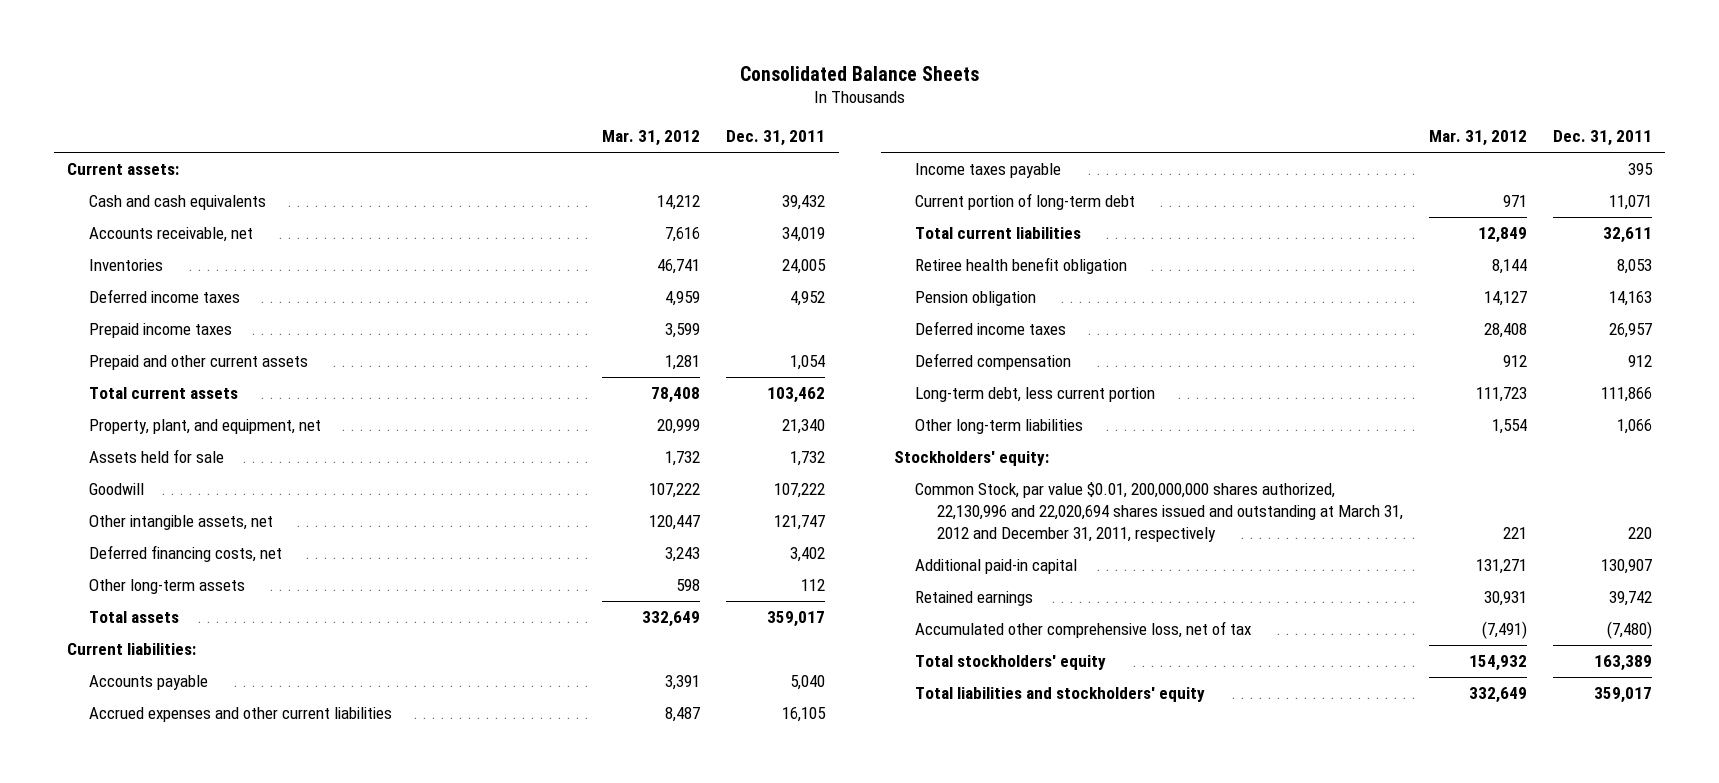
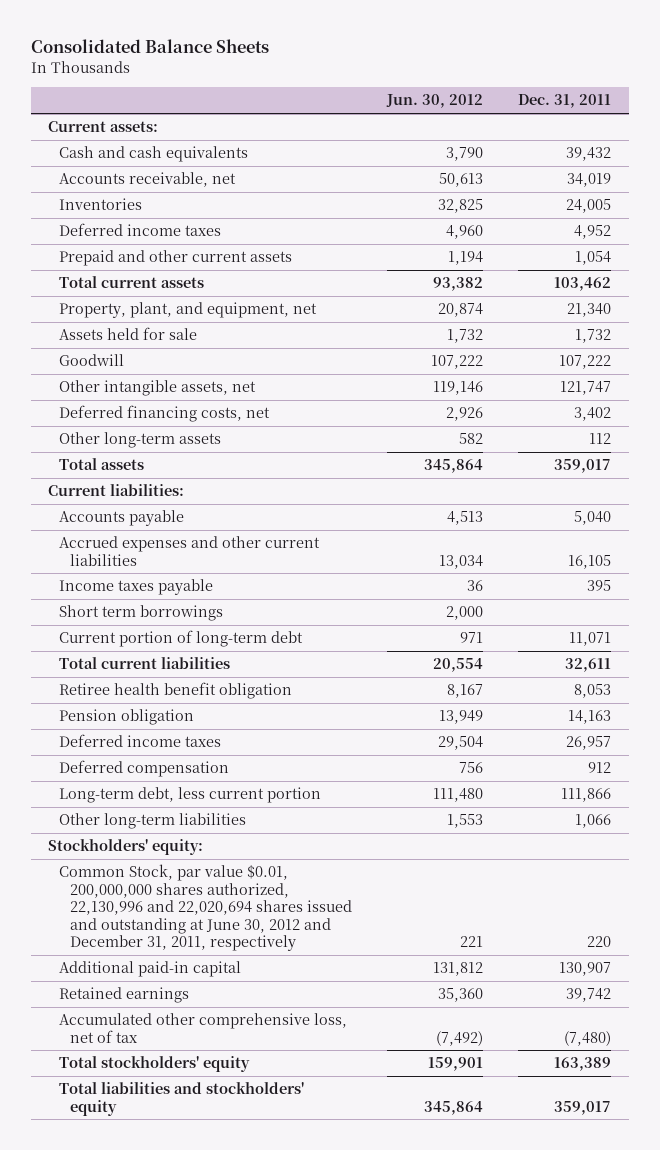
[602,130,701,147] Mar. 31, 2012 -> none
none -> [386,94,484,109] Jun. 30, 2012
[88,322,232,338] Prepaid income taxes -> none
none -> [58,605,223,622] Short term borrowings
[915,481,1403,542] Common Stock, par value $0.01, 200,000,000 shares authorized, 22,130,996 and 22,020,694 shares issued and outstanding at March 31, 2012 and December 31, 2011, respectively -> [58,864,352,952] Common Stock, par value $0.01, 200,000,000 shares authorized, 22,130,996 and 22,020,694 shares issued and outstanding at June 30, 2012 and December 31, 2011, respectively

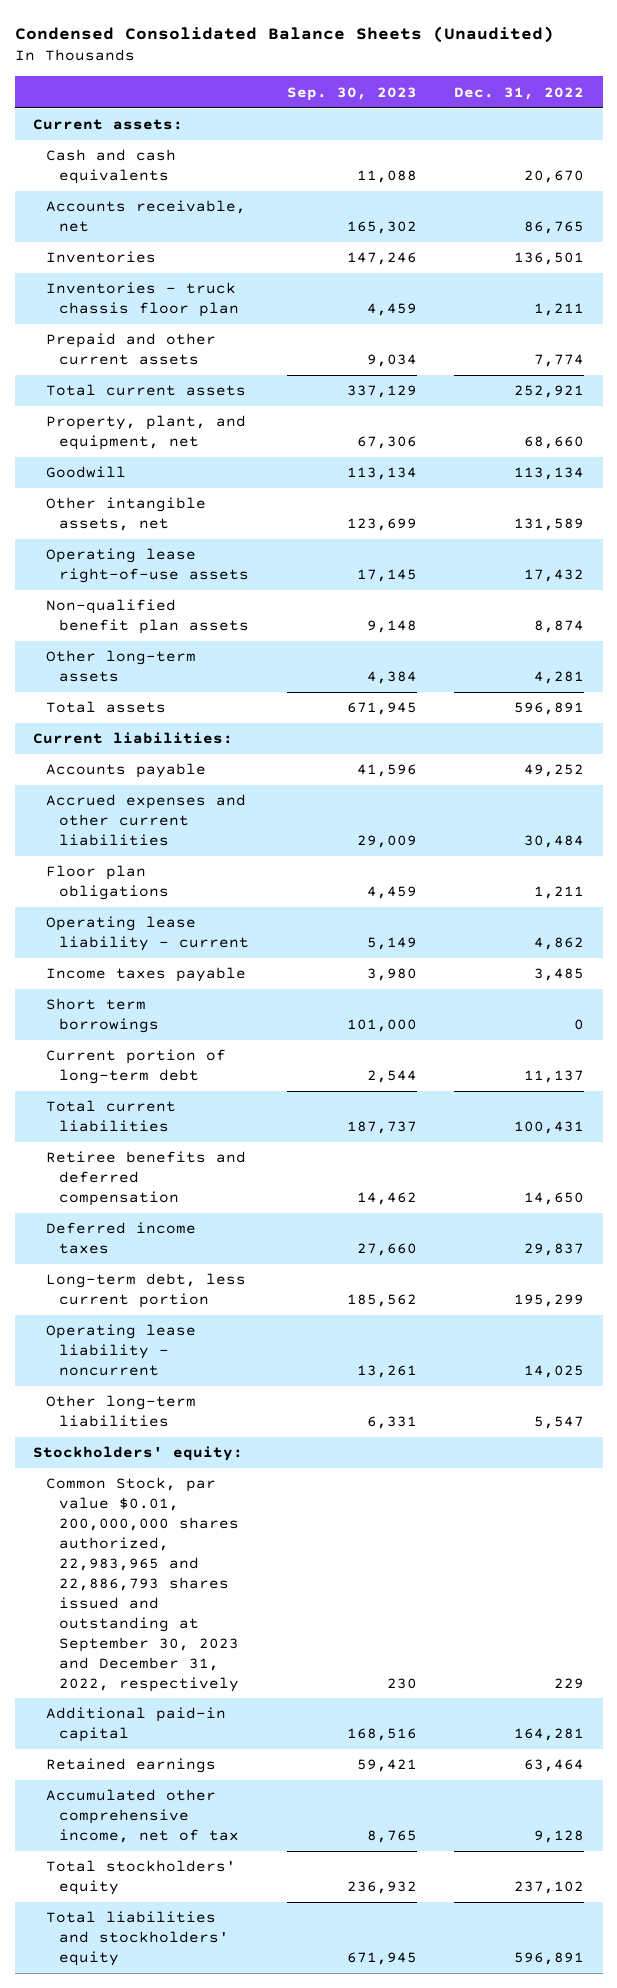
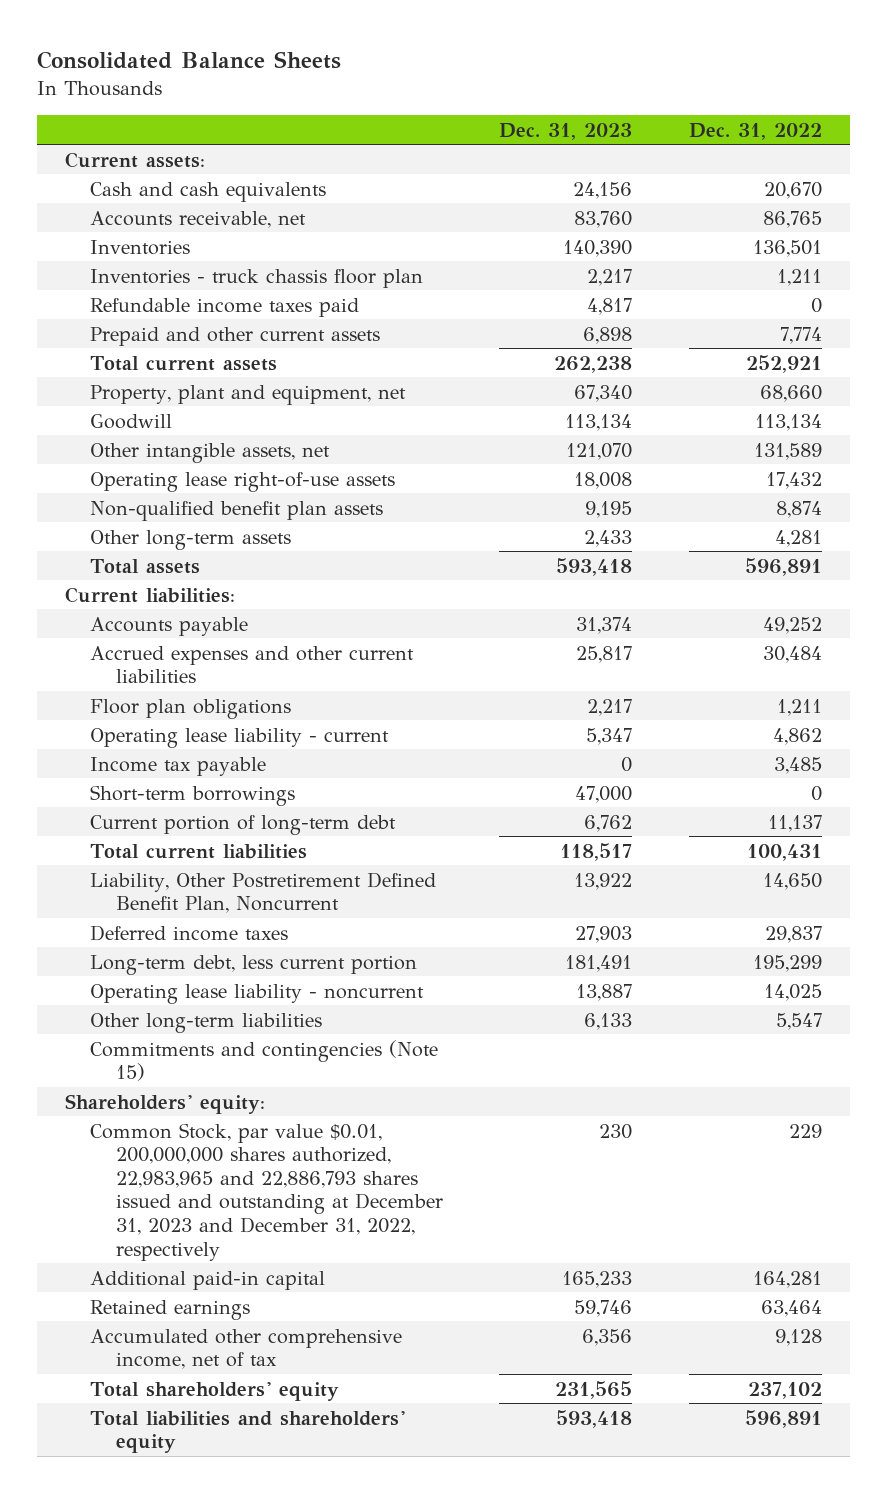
[14,26,554,44] Condensed Consolidated Balance Sheets (Unaudited) -> [36,50,341,69] Consolidated Balance Sheets
[286,86,417,101] Sep. 30, 2023 -> none
none -> [499,122,633,140] Dec. 31, 2023
none -> [90,297,360,317] Refundable income taxes paid
[46,415,247,451] Property, plant, and equipment, net -> [90,384,407,405] Property, plant and equipment, net
[46,967,247,983] Income taxes payable -> [90,756,267,776] Income tax payable
[46,998,160,1034] Short term borrowings -> [90,784,296,806] Short-term borrowings
[46,1151,247,1207] Retiree benefits and deferred compensation -> [90,871,437,914] Liability, Other Postretirement Defined Benefit Plan, Noncurrent
none -> [90,1039,439,1082] Commitments and contingencies (Note 15)
[33,1446,244,1462] Stockholders' equity: -> [64,1093,265,1114] Shareholders' equity:
[46,1477,240,1692] Common Stock, par value $0.01, 200,000,000 shares authorized, 22,983,965 and 22,886,793 shares issued and outstanding at September 30, 2023 and December 31, 2022, respectively -> [90,1122,443,1261] Common Stock, par value $0.01, 200,000,000 shares authorized, 22,983,965 and 22,886,793 shares issued and outstanding at December 31, 2023 and December 31, 2022, respectively
[46,1860,237,1896] Total stockholders' equity -> [90,1381,340,1401] Total shareholders' equity
[46,1911,230,1967] Total liabilities and stockholders' equity -> [90,1410,406,1454] Total liabilities and shareholders' equity

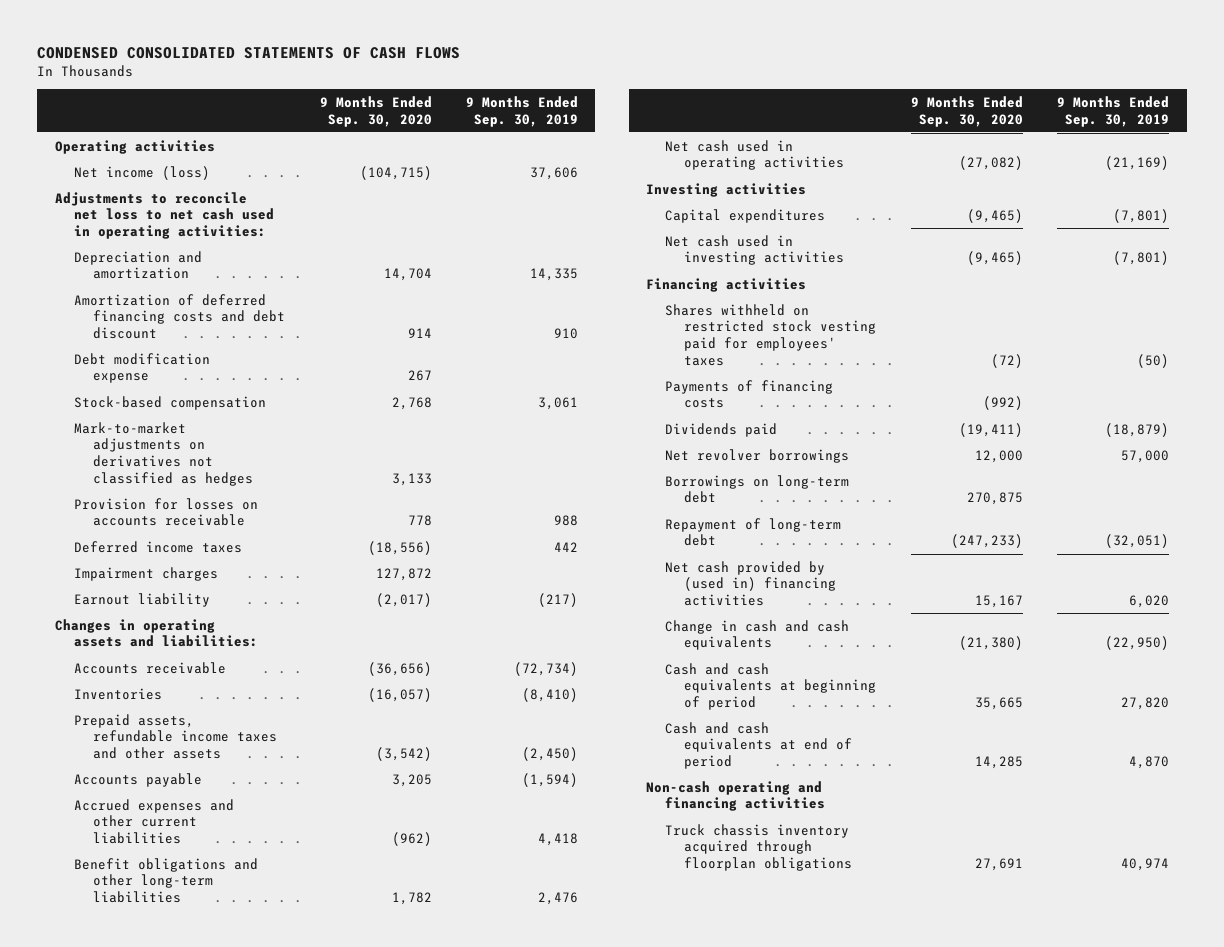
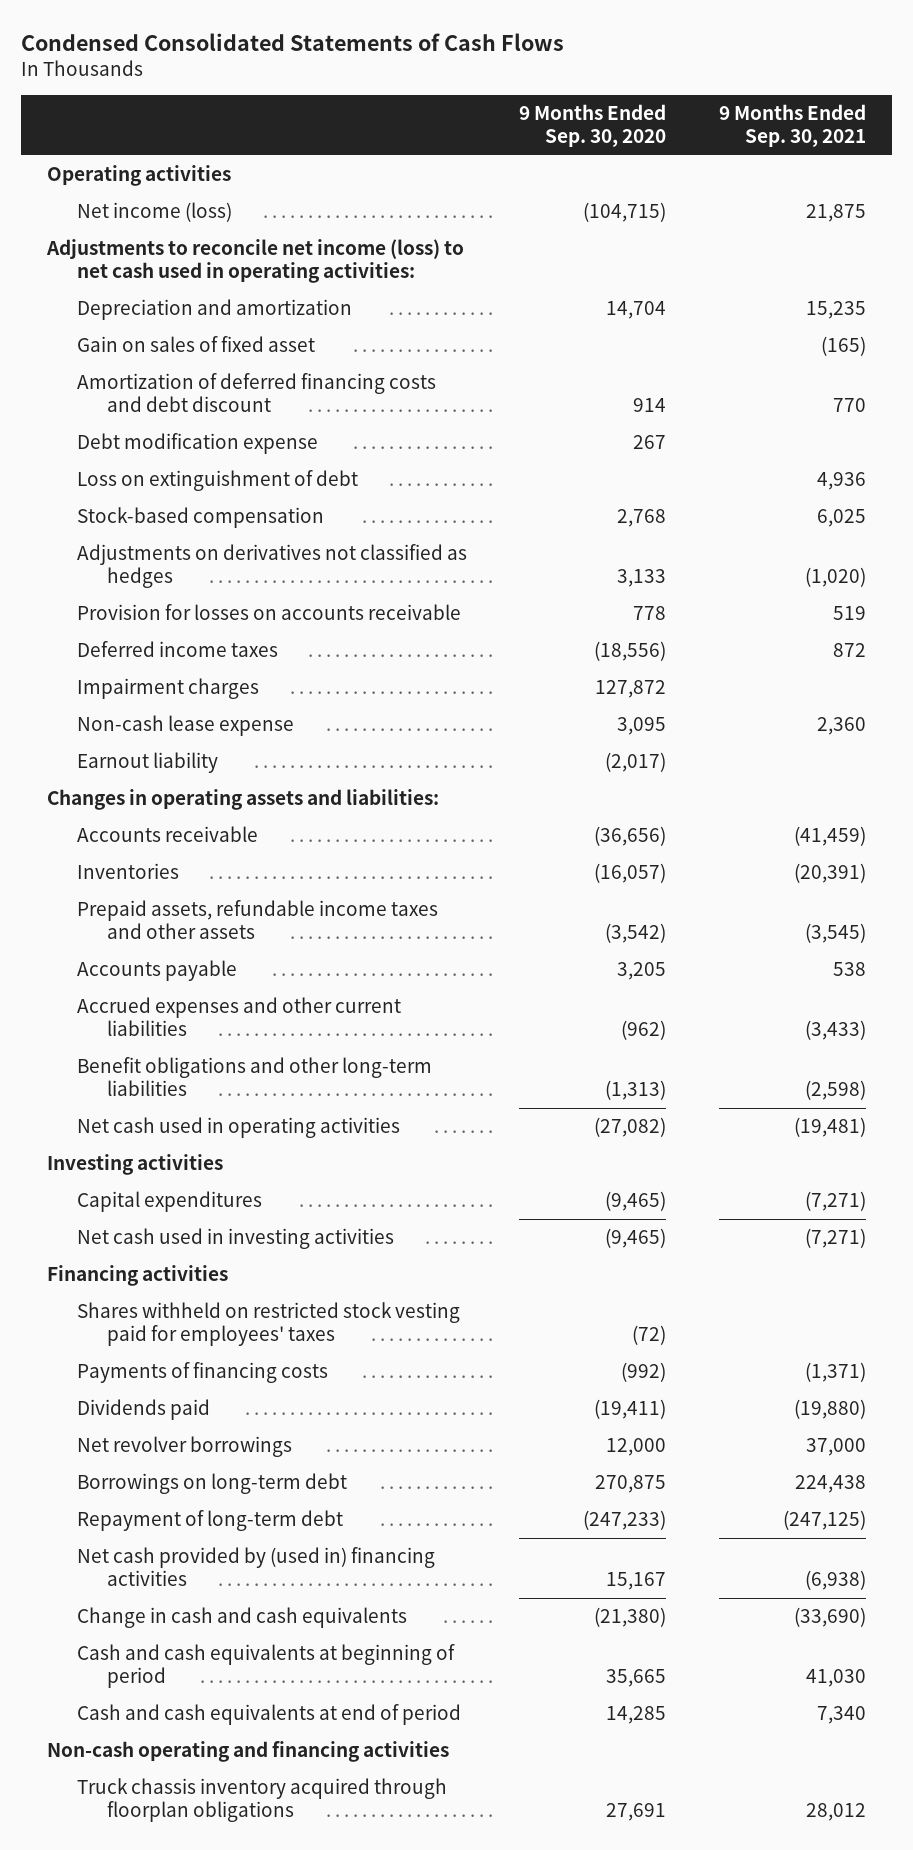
[37,47,461,60] CONDENSED CONSOLIDATED STATEMENTS OF CASH FLOWS -> [21,32,565,51] Condensed Consolidated Statements of Cash Flows
[466,95,579,127] 9 Months Ended Sep. 30, 2019 -> none
none -> [718,104,866,148] 9 Months Ended Sep. 30, 2021
[54,191,274,240] Adjustments to reconcile net loss to net cash used in operating activities: -> [46,239,465,284] Adjustments to reconcile net income (loss) to net cash used in operating activities:
none -> [77,336,316,353] Gain on sales of fixed asset
none -> [77,470,359,492] Loss on extinguishment of debt
[73,421,254,486] Mark-to-market adjustments on derivatives not classified as hedges -> [77,544,468,589] Adjustments on derivatives not classified as hedges
none -> [77,715,295,737] Non-cash lease expense
[391,892,432,906] 1,782 -> [605,1080,667,1101] (1,313)

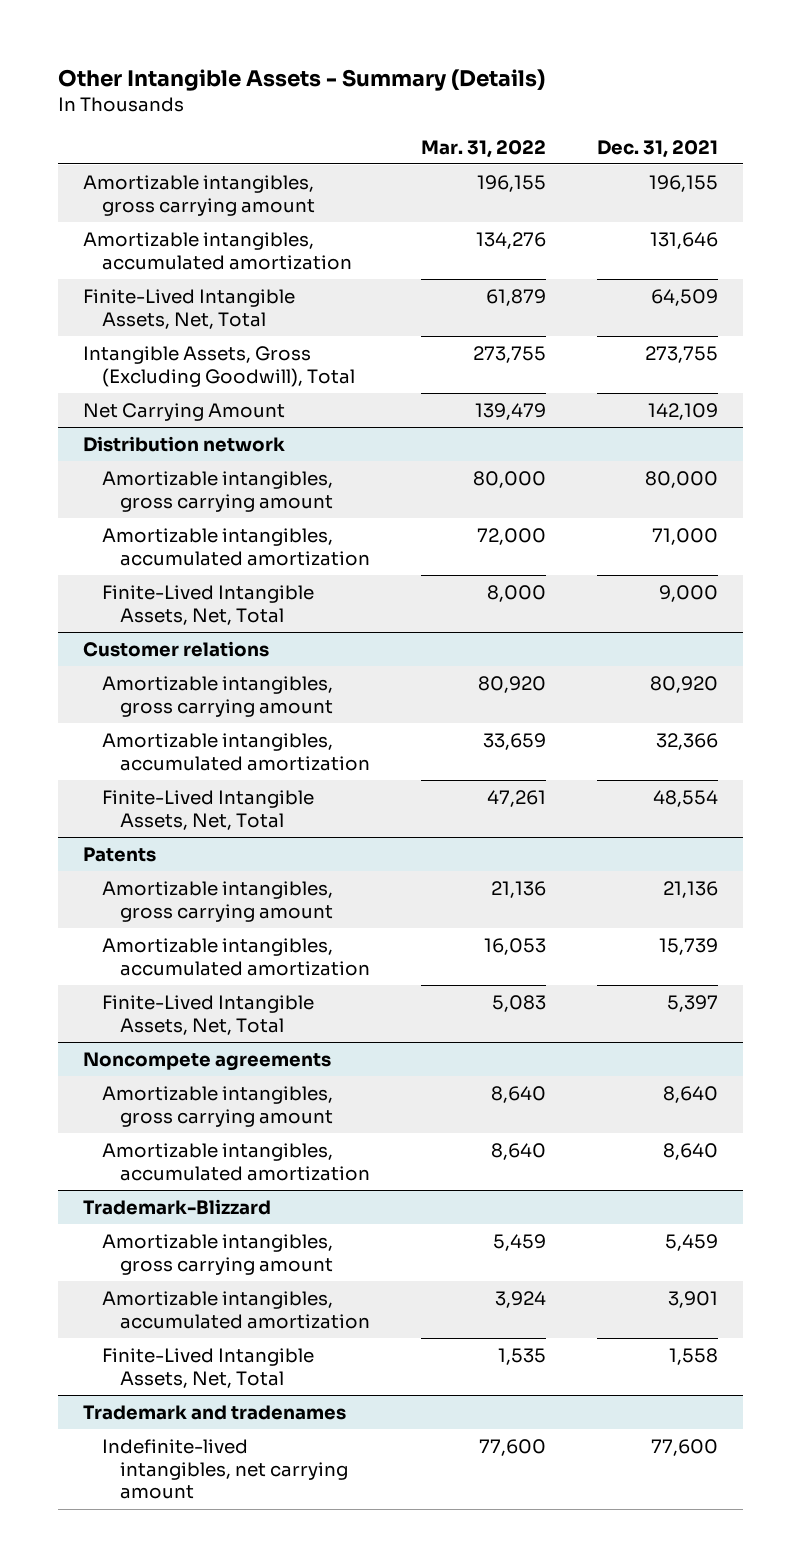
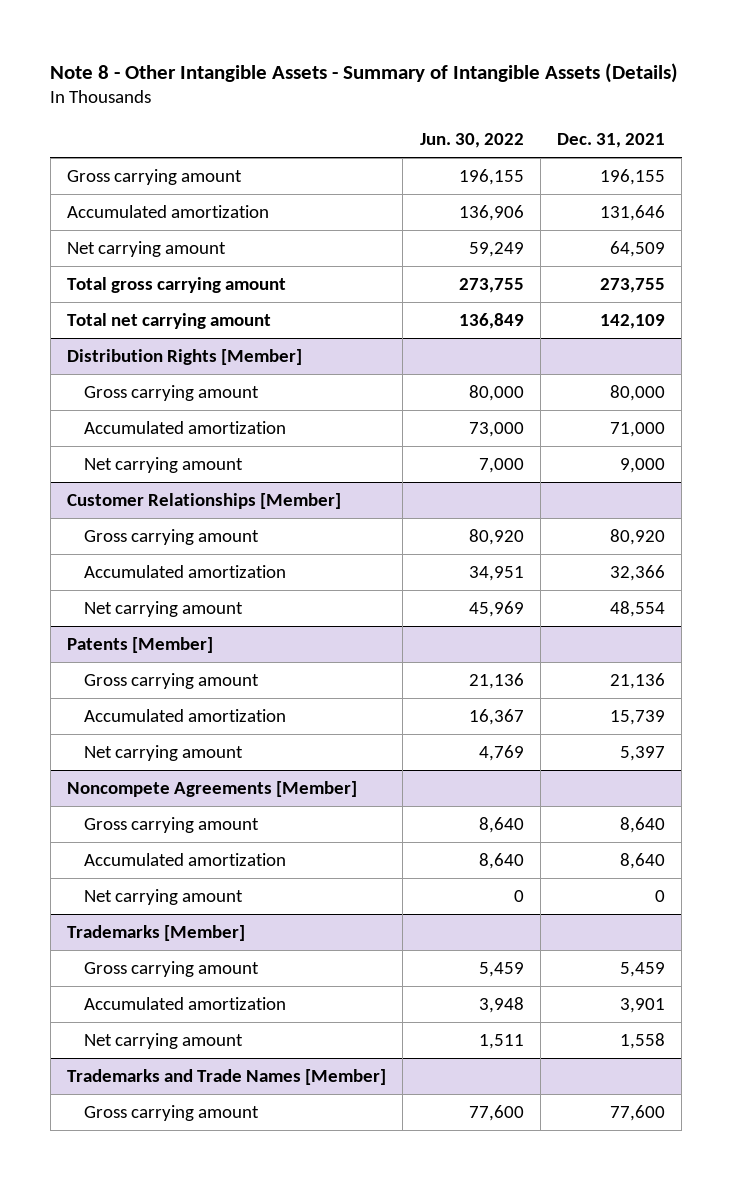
[57,69,545,92] Other Intangible Assets - Summary (Details) -> [50,62,679,83] Note 8 - Other Intangible Assets - Summary of Intangible Assets (Details)
[421,139,547,158] Mar. 31, 2022 -> none
none -> [419,133,524,149] Jun. 30, 2022
[83,1404,347,1420] Trademark and tradenames -> none
[83,174,315,216] Amortizable intangibles, gross carrying amount -> [66,168,242,185] Gross carrying amount
[83,231,352,270] Amortizable intangibles, accumulated amortization -> [66,204,269,218] Accumulated amortization
[83,288,296,329] Finite-Lived Intangible Assets, Net, Total -> [66,240,226,257] Net carrying amount
[83,345,355,387] Intangible Assets, Gross (Excluding Goodwill), Total -> [66,276,286,293] Total gross carrying amount
[83,402,286,421] Net Carrying Amount -> [66,312,271,329] Total net carrying amount
[83,435,286,452] Distribution network -> [66,348,302,365] Distribution Rights [Member]
[101,470,334,512] Amortizable intangibles, gross carrying amount -> [83,384,259,401] Gross carrying amount
[101,527,371,566] Amortizable intangibles, accumulated amortization -> [83,420,286,434] Accumulated amortization
[101,584,314,625] Finite-Lived Intangible Assets, Net, Total -> [83,456,243,473] Net carrying amount
[83,640,270,657] Customer relations -> [66,492,341,509] Customer Relationships [Member]
[101,675,334,717] Amortizable intangibles, gross carrying amount -> [83,528,259,545] Gross carrying amount
[101,732,371,771] Amortizable intangibles, accumulated amortization -> [83,564,286,578] Accumulated amortization
[101,789,314,830] Finite-Lived Intangible Assets, Net, Total -> [83,600,243,617] Net carrying amount
[83,846,157,862] Patents -> [66,636,213,653] Patents [Member]
[101,880,334,922] Amortizable intangibles, gross carrying amount -> [83,672,259,689] Gross carrying amount
[101,937,371,976] Amortizable intangibles, accumulated amortization -> [83,708,286,722] Accumulated amortization
[101,994,314,1035] Finite-Lived Intangible Assets, Net, Total -> [83,744,243,761] Net carrying amount
[83,1051,332,1071] Noncompete agreements -> [66,780,357,797] Noncompete Agreements [Member]
[101,1085,334,1127] Amortizable intangibles, gross carrying amount -> [83,816,259,833] Gross carrying amount
[101,1142,371,1181] Amortizable intangibles, accumulated amortization -> [83,852,286,866] Accumulated amortization
none -> [83,888,243,905] Net carrying amount
[83,1198,272,1215] Trademark-Blizzard -> [66,924,245,941] Trademarks [Member]
[101,1233,334,1275] Amortizable intangibles, gross carrying amount -> [83,960,259,977] Gross carrying amount
[101,1290,371,1329] Amortizable intangibles, accumulated amortization -> [83,996,286,1010] Accumulated amortization
[101,1347,314,1388] Finite-Lived Intangible Assets, Net, Total -> [83,1032,243,1049] Net carrying amount
none -> [66,1068,386,1085] Trademarks and Trade Names [Member]
[101,1438,349,1500] Indefinite-lived intangibles, net carrying amount -> [83,1104,259,1121] Gross carrying amount

